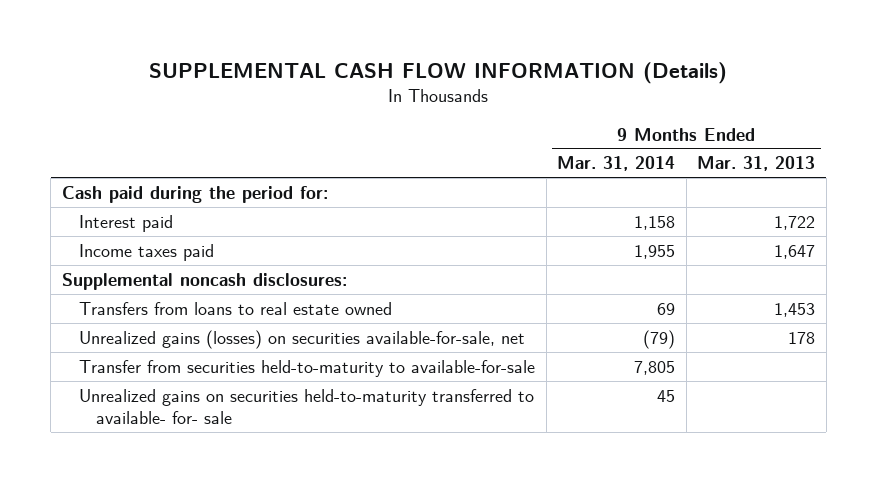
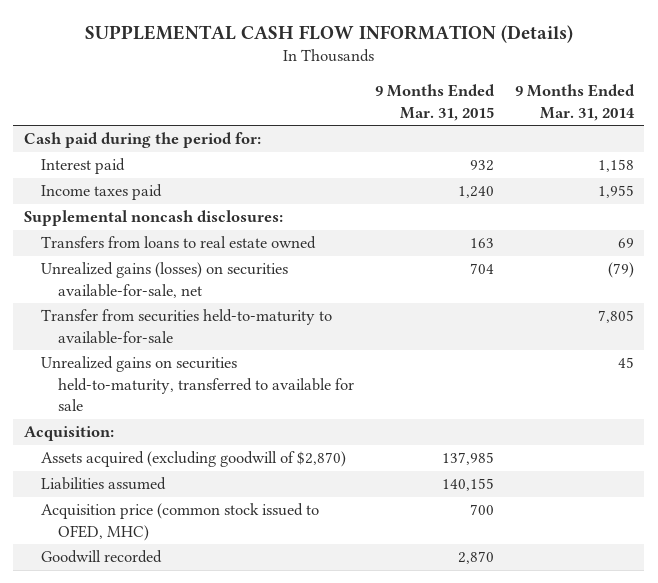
[697,156,816,172] Mar. 31, 2013 -> none
none -> [375,84,496,121] 9 Months Ended Mar. 31, 2015
[78,388,534,424] Unrealized gains on securities held-to-maturity transferred to available- for- sale -> [40,356,355,412] Unrealized gains on securities held-to-maturity, transferred to available for sale
none -> [23,426,114,442] Acquisition:
none -> [40,451,346,468] Assets acquired (excluding goodwill of $2,870)
none -> [40,477,166,491] Liabilities assumed
none -> [40,503,319,541] Acquisition price (common stock issued to OFED, MHC)
none -> [40,550,162,564] Goodwill recorded

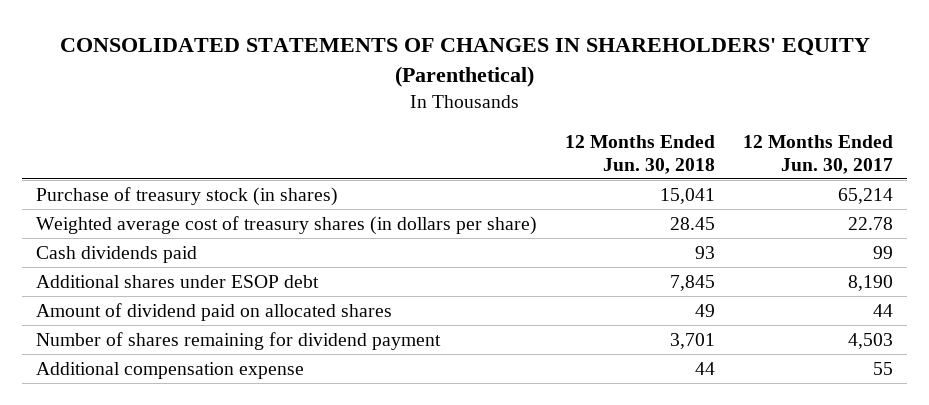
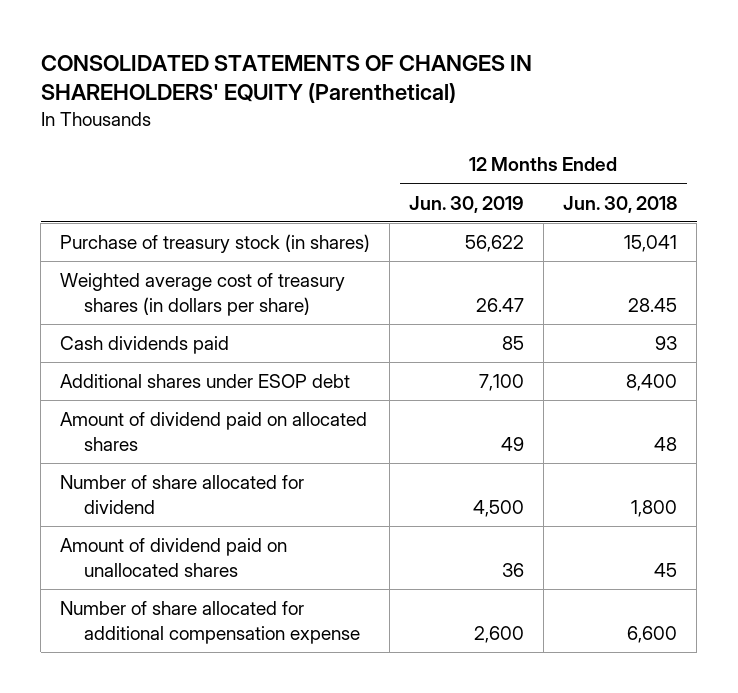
[743,135,894,174] 12 Months Ended Jun. 30, 2017 -> none
none -> [409,195,525,213] Jun. 30, 2019
[36,331,442,350] Number of shares remaining for dividend payment -> none
[36,361,305,379] Additional compensation expense -> none
[670,274,716,291] 7,845 -> [626,374,678,392] 8,400
[695,303,716,317] 49 -> [654,436,678,451] 48
none -> [60,475,305,514] Number of share allocated for dividend
none -> [60,538,288,577] Amount of dividend paid on unallocated shares
none -> [60,601,360,644] Number of share allocated for additional compensation expense

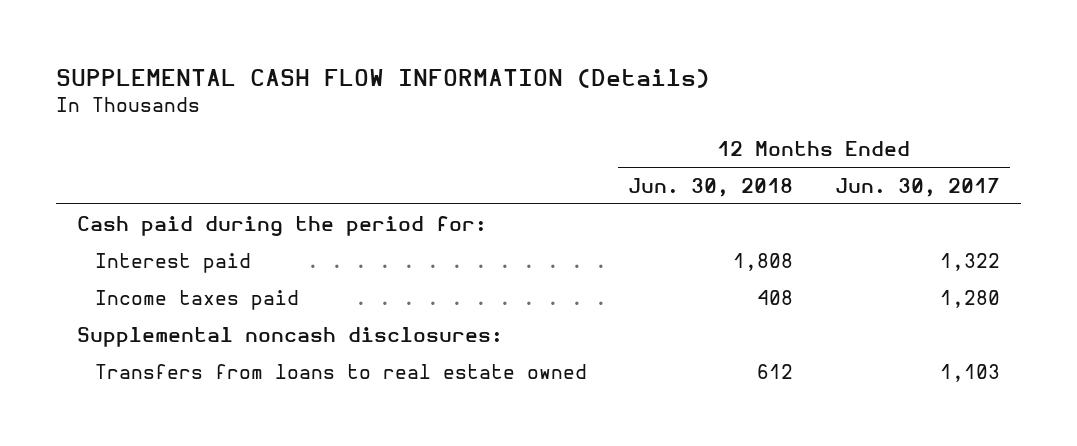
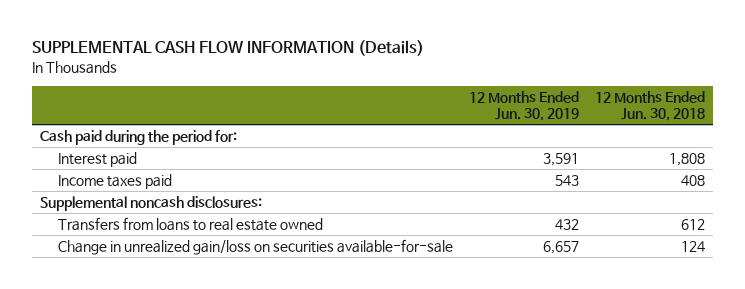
[834,177,1000,197] Jun. 30, 2017 -> none
none -> [468,91,579,122] 12 Months Ended Jun. 30, 2019
none -> [57,238,453,255] Change in unrealized gain/loss on securities available-for-sale

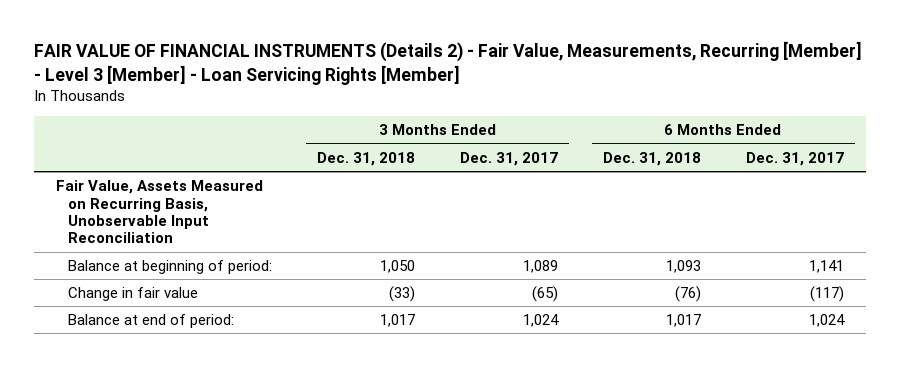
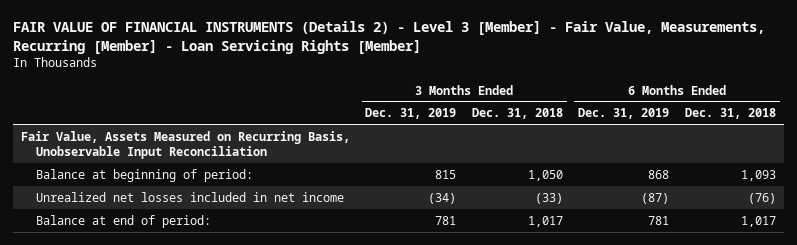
[34,41,863,85] FAIR VALUE OF FINANCIAL INSTRUMENTS (Details 2) - Fair Value, Measurements, Recurring [Member] - Level 3 [Member] - Loan Servicing Rights [Member] -> [13,20,766,54] FAIR VALUE OF FINANCIAL INSTRUMENTS (Details 2) - Level 3 [Member] - Fair Value, Measurements, Recurring [Member] - Loan Servicing Rights [Member]
[460,151,559,166] Dec. 31, 2017 -> none
[745,151,844,166] Dec. 31, 2017 -> none
none -> [365,108,457,120] Dec. 31, 2019
none -> [578,108,670,120] Dec. 31, 2019
[68,287,199,302] Change in fair value -> [36,191,345,202] Unrealized net losses included in net income

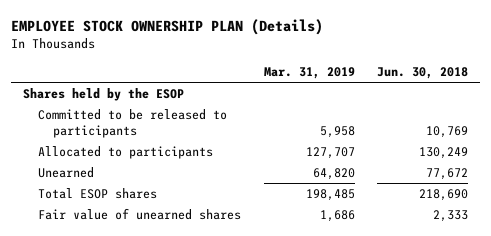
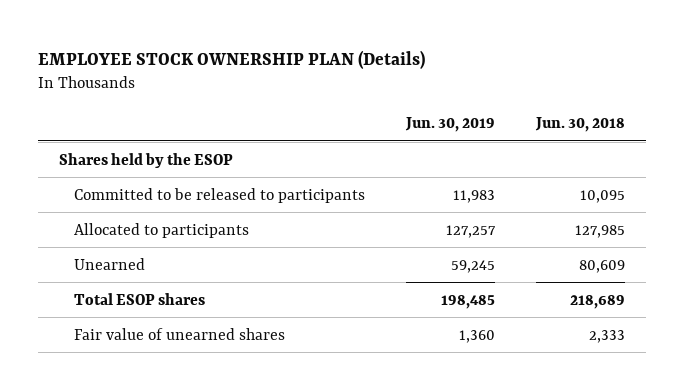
[263,67,355,80] Mar. 31, 2019 -> none
none -> [405,117,496,133] Jun. 30, 2019
[426,125,469,138] 10,769 -> [580,189,626,203] 10,095
[419,147,469,160] 130,249 -> [575,224,626,238] 127,985
[426,168,469,181] 77,672 -> [579,259,626,273] 80,609
[419,189,469,202] 218,690 -> [570,294,626,309] 218,689

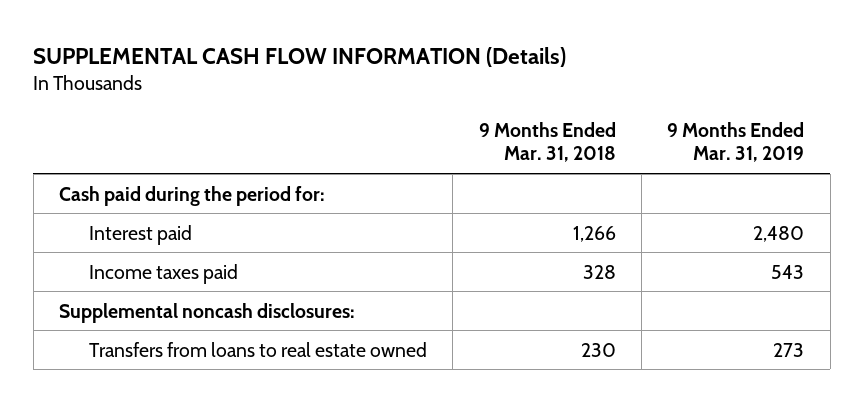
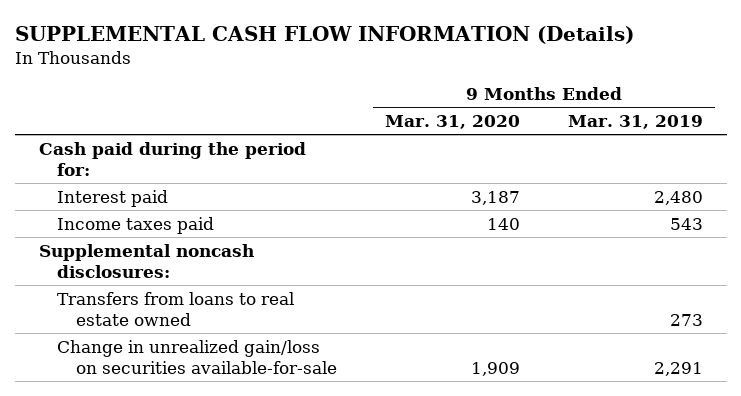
[478,121,616,163] 9 Months Ended Mar. 31, 2018 -> none
none -> [384,115,520,130] Mar. 31, 2020
none -> [57,339,337,374] Change in unrealized gain/loss on securities available-for-sale

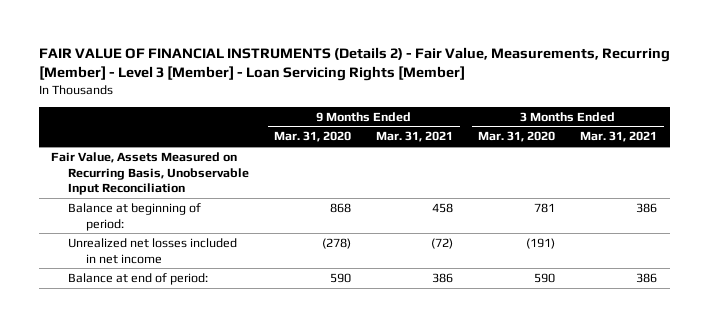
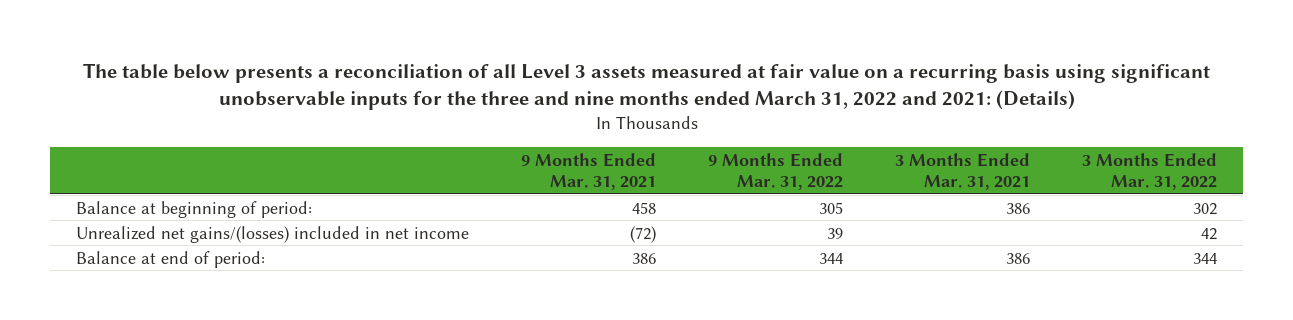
[38,47,670,82] FAIR VALUE OF FINANCIAL INSTRUMENTS (Details 2) - Fair Value, Measurements, Recurring [Member] - Level 3 [Member] - Loan Servicing Rights [Member] -> [82,62,1210,111] The table below presents a reconciliation of all Level 3 assets measured at fair value on a recurring basis using significant unobservable inputs for the three and nine months ended March 31, 2022 and 2021: (Details)
[274,131,352,143] Mar. 31, 2020 -> none
[478,131,556,143] Mar. 31, 2020 -> none
none -> [708,152,844,190] 9 Months Ended Mar. 31, 2022
none -> [1082,152,1218,190] 3 Months Ended Mar. 31, 2022
[51,151,250,196] Fair Value, Assets Measured on Recurring Basis, Unobservable Input Reconciliation -> none
[68,237,238,264] Unrealized net losses included in net income -> [75,225,469,243] Unrealized net gains/(losses) included in net income

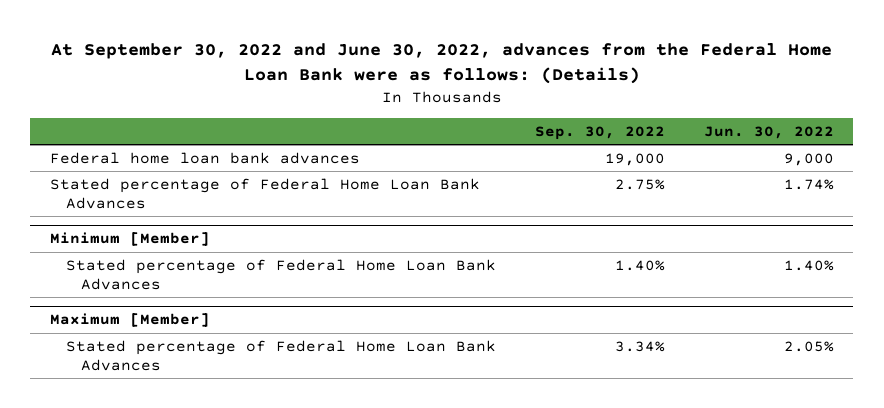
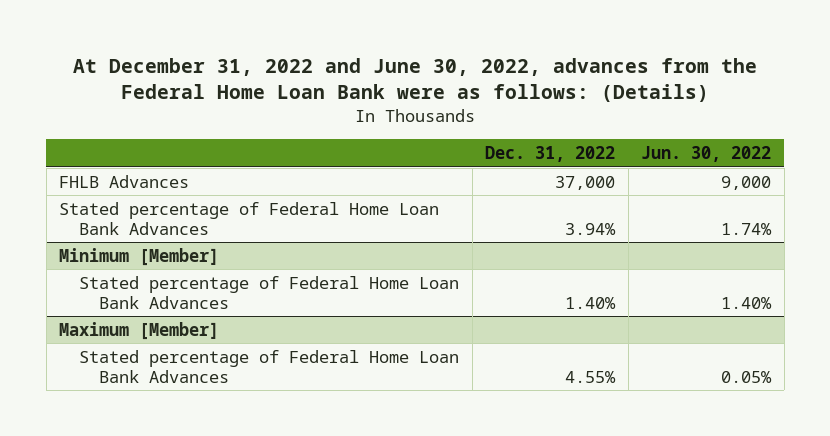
[50,43,832,85] At September 30, 2022 and June 30, 2022, advances from the Federal Home Loan Bank were as follows: (Details) -> [73,57,758,103] At December 31, 2022 and June 30, 2022, advances from the Federal Home Loan Bank were as follows: (Details)
[534,125,665,140] Sep. 30, 2022 -> none
none -> [485,145,616,162] Dec. 31, 2022
[49,151,360,164] Federal home loan bank advances -> [59,174,190,188] FHLB Advances
[783,340,834,352] 2.05% -> [721,370,773,383] 0.05%

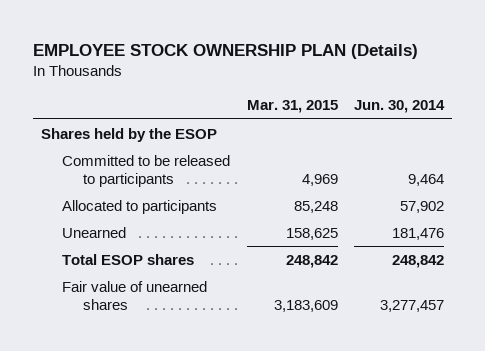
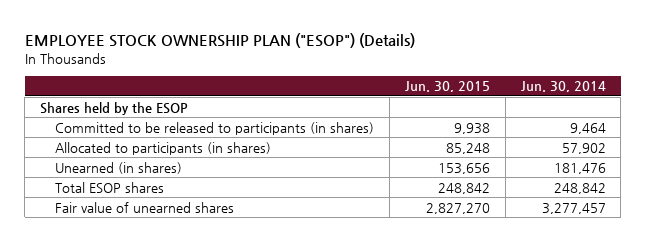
[33,44,419,60] EMPLOYEE STOCK OWNERSHIP PLAN (Details) -> [24,33,415,49] EMPLOYEE STOCK OWNERSHIP PLAN ("ESOP") (Details)
[246,100,338,114] Mar. 31, 2015 -> none
none -> [404,81,490,93] Jun. 30, 2015
[62,154,231,187] Committed to be released to participants -> [54,121,374,135] Committed to be released to participants (in shares)
[62,199,218,214] Allocated to participants -> [54,141,271,155] Allocated to participants (in shares)
[62,226,127,238] Unearned -> [54,161,182,174] Unearned (in shares)

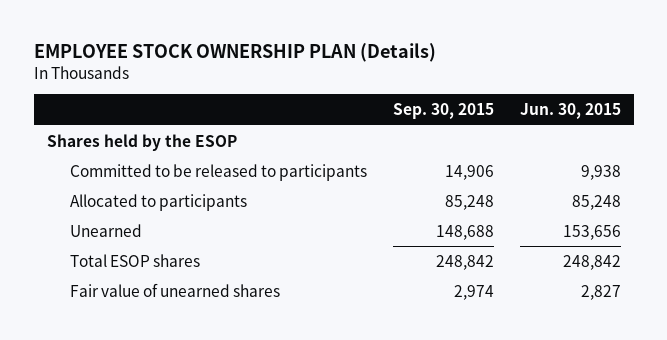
[24,33,415,49] EMPLOYEE STOCK OWNERSHIP PLAN ("ESOP") (Details) -> [33,42,436,62] EMPLOYEE STOCK OWNERSHIP PLAN (Details)
[520,81,606,93] Jun. 30, 2014 -> none
none -> [393,103,495,120] Sep. 30, 2015
[54,121,374,135] Committed to be released to participants (in shares) -> [70,163,368,181] Committed to be released to participants
[54,141,271,155] Allocated to participants (in shares) -> [70,193,248,211] Allocated to participants
[54,161,182,174] Unearned (in shares) -> [70,223,143,237] Unearned
[425,202,490,214] 2,827,270 -> [580,284,621,300] 2,827

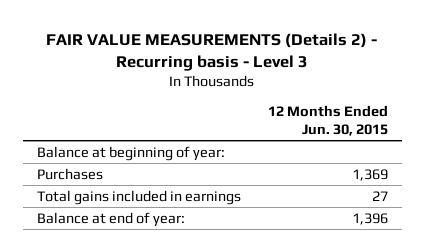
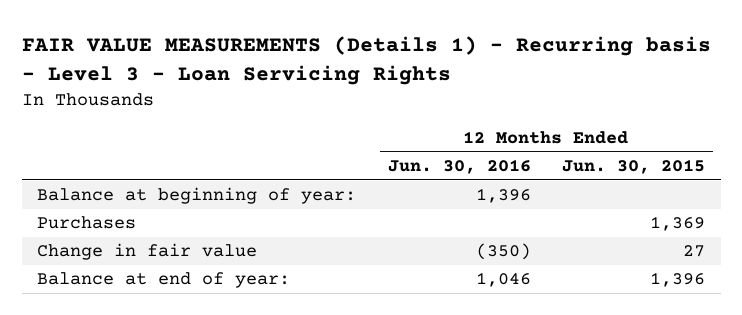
[46,32,378,72] FAIR VALUE MEASUREMENTS (Details 2) - Recurring basis - Level 3 -> [21,35,711,85] FAIR VALUE MEASUREMENTS (Details 1) - Recurring basis - Level 3 - Loan Servicing Rights
none -> [387,159,531,175] Jun. 30, 2016
[36,189,241,205] Total gains included in earnings -> none
none -> [37,243,258,261] Change in fair value

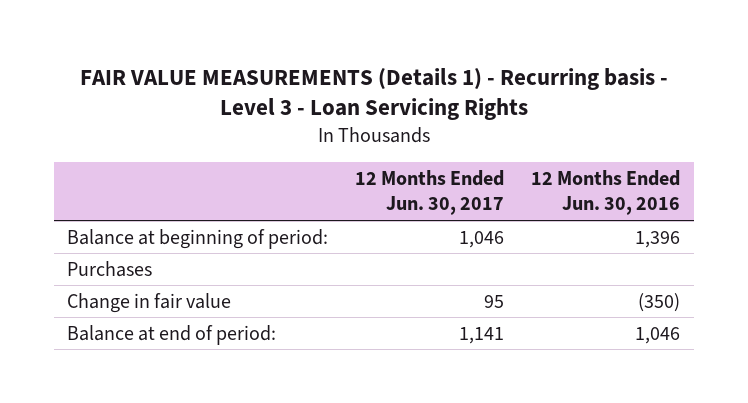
[561,159,705,175] Jun. 30, 2015 -> none
none -> [355,169,505,216] 12 Months Ended Jun. 30, 2017
[37,187,357,205] Balance at beginning of year: -> [67,228,329,249] Balance at beginning of period:
[37,272,291,289] Balance at end of year: -> [67,324,277,345] Balance at end of period:

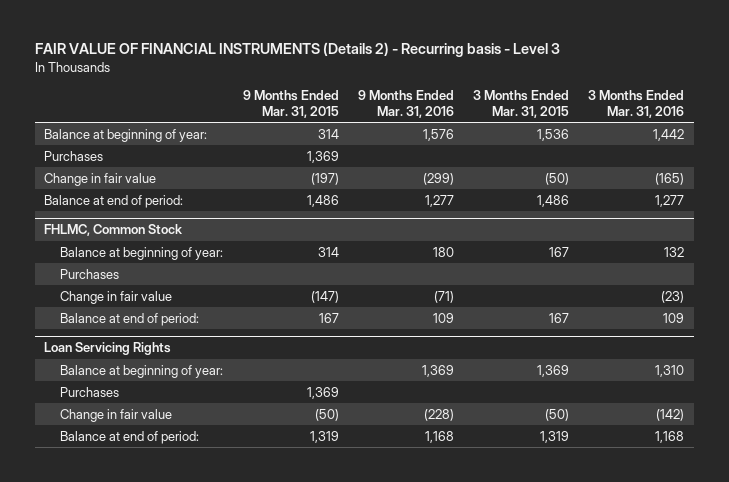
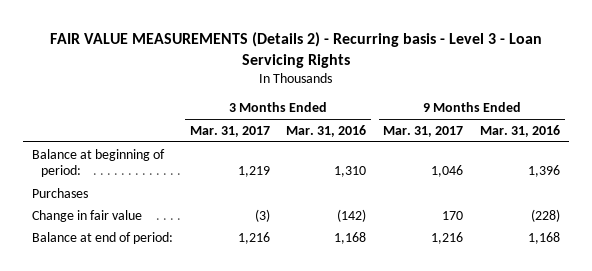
[34,42,560,58] FAIR VALUE OF FINANCIAL INSTRUMENTS (Details 2) - Recurring basis - Level 3 -> [49,32,542,69] FAIR VALUE MEASUREMENTS (Details 2) - Recurring basis - Level 3 - Loan Servicing Rights
[242,90,339,118] 9 Months Ended Mar. 31, 2015 -> none
[473,90,570,118] 3 Months Ended Mar. 31, 2015 -> none
none -> [189,125,270,137] Mar. 31, 2017
none -> [383,125,464,137] Mar. 31, 2017
[44,150,104,161] Purchases -> none
[44,172,157,186] Change in fair value -> none
[44,194,184,208] Balance at end of period: -> none
[44,224,184,237] FHLMC, Common Stock -> none
[60,246,224,260] Balance at beginning of year: -> none
[60,268,120,279] Purchases -> none
[60,290,173,304] Change in fair value -> none
[60,312,200,326] Balance at end of period: -> none
[44,342,172,356] Loan Servicing Rights -> none
[60,364,224,378] Balance at beginning of year: -> none
[44,128,208,142] Balance at beginning of year: -> [31,148,165,178] Balance at beginning of period:
[422,128,454,141] 1,576 -> [528,165,561,178] 1,396
[653,128,685,141] 1,442 -> [334,166,367,178] 1,310

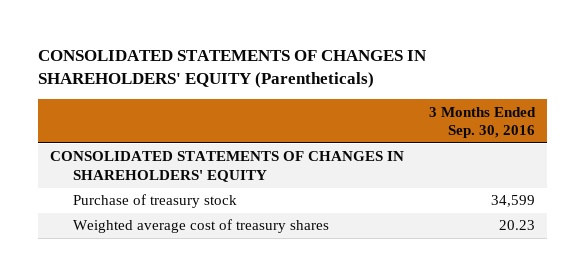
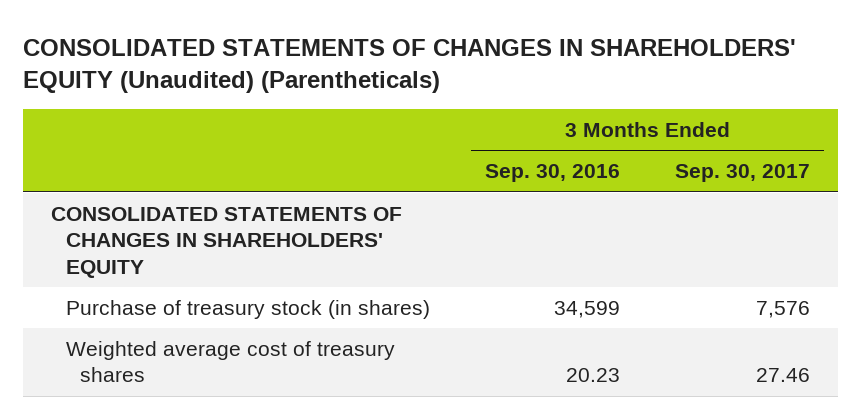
[37,49,427,89] CONSOLIDATED STATEMENTS OF CHANGES IN SHAREHOLDERS' EQUITY (Parentheticals) -> [23,38,797,94] CONSOLIDATED STATEMENTS OF CHANGES IN SHAREHOLDERS' EQUITY (Unaudited) (Parentheticals)
none -> [675,164,811,183] Sep. 30, 2017
[72,194,237,209] Purchase of treasury stock -> [65,299,430,319] Purchase of treasury stock (in shares)

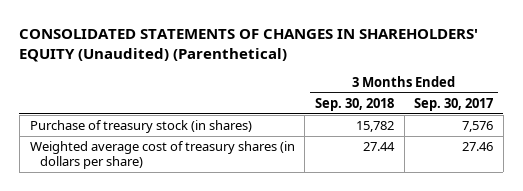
[23,38,797,94] CONSOLIDATED STATEMENTS OF CHANGES IN SHAREHOLDERS' EQUITY (Unaudited) (Parentheticals) -> [19,29,479,63] CONSOLIDATED STATEMENTS OF CHANGES IN SHAREHOLDERS' EQUITY (Unaudited) (Parenthetical)
[484,164,620,183] Sep. 30, 2016 -> none
none -> [314,97,394,111] Sep. 30, 2018
[50,206,402,278] CONSOLIDATED STATEMENTS OF CHANGES IN SHAREHOLDERS' EQUITY -> none
[65,340,395,383] Weighted average cost of treasury shares -> [29,140,295,170] Weighted average cost of treasury shares (in dollars per share)

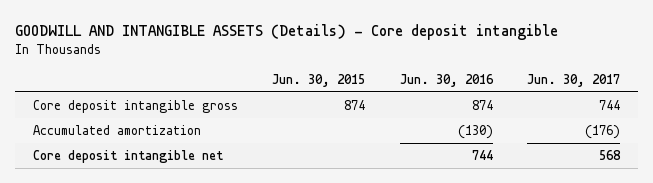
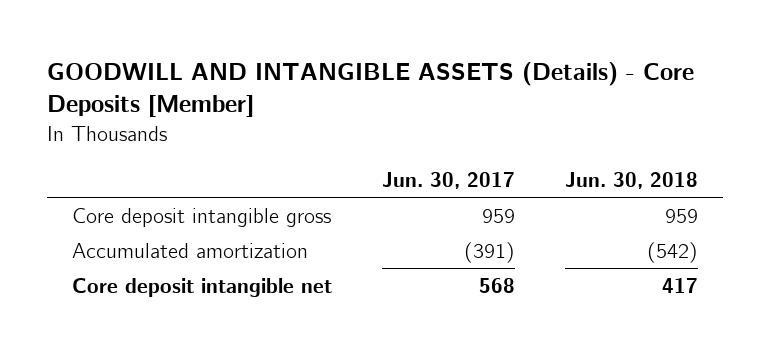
[15,23,559,40] GOODWILL AND INTANGIBLE ASSETS (Details) - Core deposit intangible -> [46,61,694,118] GOODWILL AND INTANGIBLE ASSETS (Details) - Core Deposits [Member]
[272,73,366,87] Jun. 30, 2015 -> none
[399,73,494,87] Jun. 30, 2016 -> none
none -> [564,171,698,189] Jun. 30, 2018
[599,99,621,110] 744 -> [481,208,515,223] 959
[585,124,621,139] (176) -> [463,241,515,263] (391)

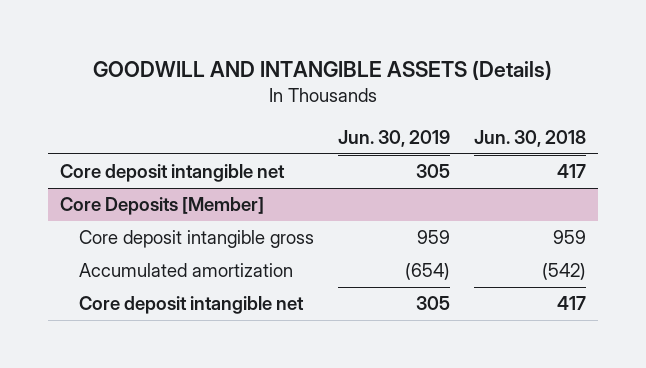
[46,61,694,118] GOODWILL AND INTANGIBLE ASSETS (Details) - Core Deposits [Member] -> [93,59,553,80] GOODWILL AND INTANGIBLE ASSETS (Details)
[381,171,515,189] Jun. 30, 2017 -> none
none -> [338,129,451,147] Jun. 30, 2019
none -> [60,164,286,183] Core deposit intangible net
none -> [60,197,265,216] Core Deposits [Member]

